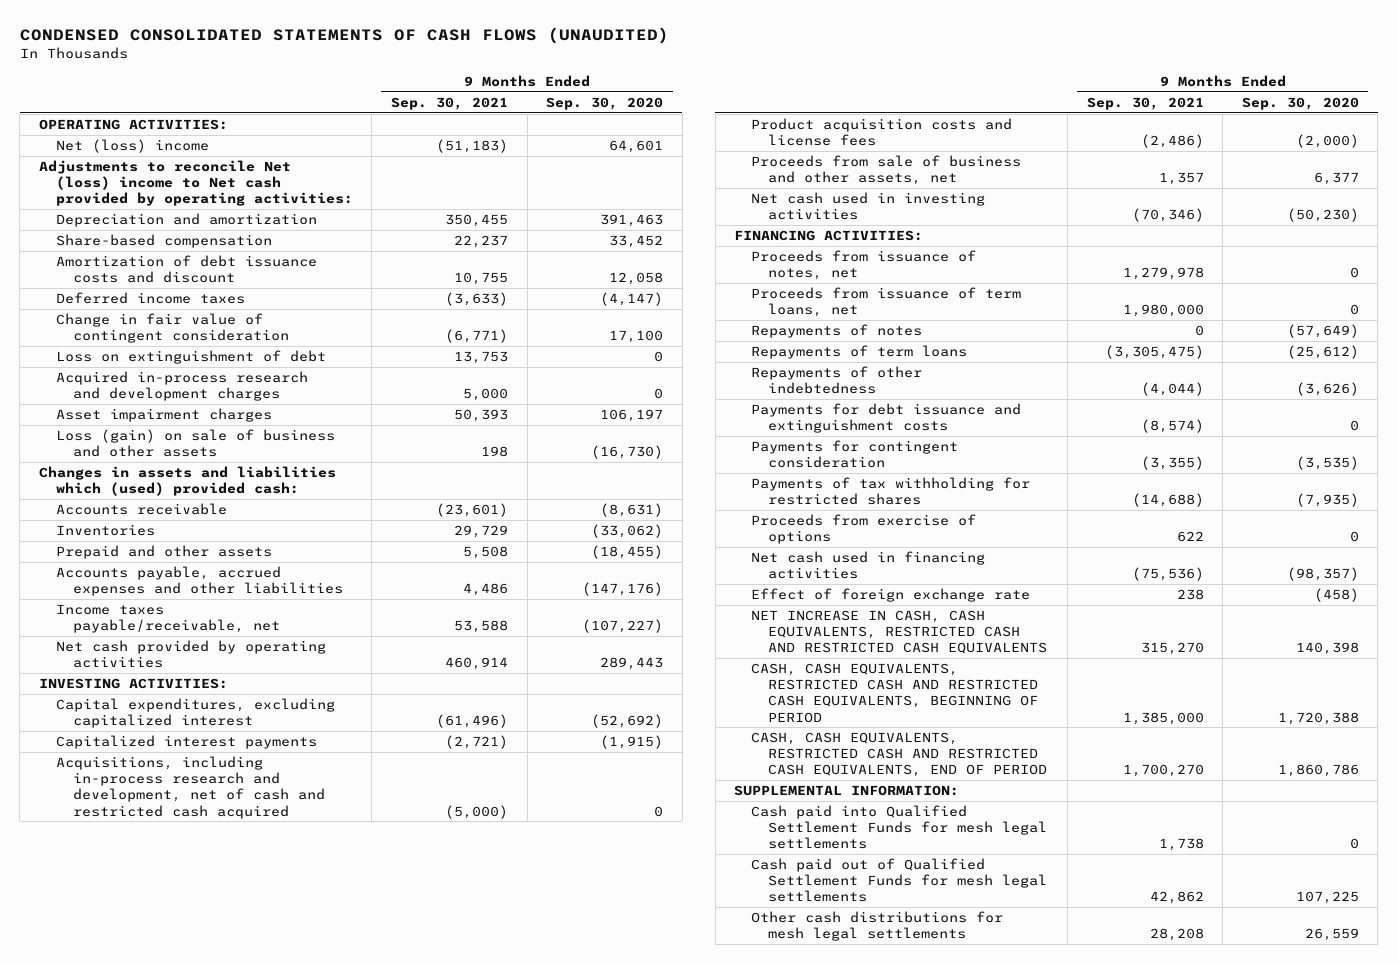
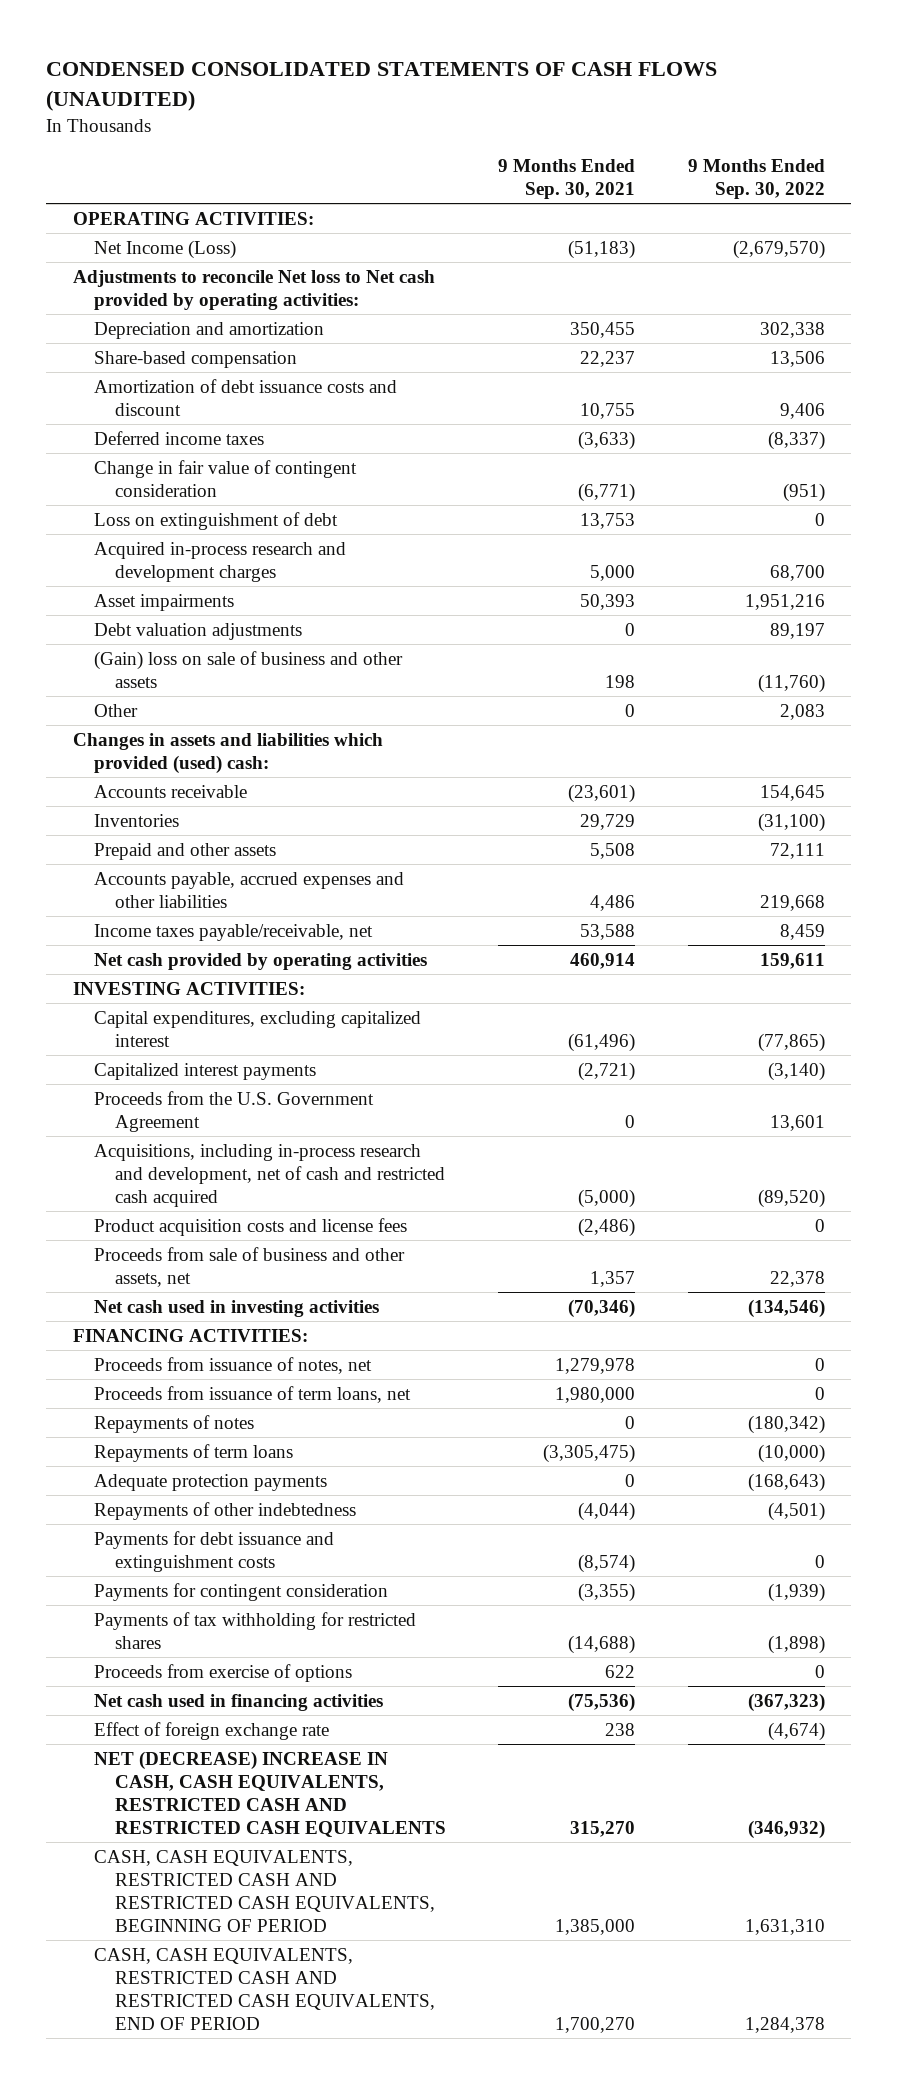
[546,96,664,110] Sep. 30, 2020 -> none
none -> [687,159,825,200] 9 Months Ended Sep. 30, 2022
[55,138,209,153] Net (loss) income -> [93,239,236,259] Net Income (Loss)
[38,159,353,207] Adjustments to reconcile Net (loss) income to Net cash provided by operating activities: -> [72,269,435,310] Adjustments to reconcile Net loss to Net cash provided by operating activities:
[55,407,272,422] Asset impairment charges -> [93,593,234,611] Asset impairments
none -> [93,622,302,640] Debt valuation adjustments
[55,428,335,458] Loss (gain) on sale of business and other assets -> [93,650,403,688] (Gain) loss on sale of business and other assets
none -> [93,703,138,717] Other
[38,465,336,497] Changes in assets and liabilities which (used) provided cash: -> [72,732,383,774] Changes in assets and liabilities which provided (used) cash:
none -> [93,1090,374,1132] Proceeds from the U.S. Government Agreement
none -> [93,1473,327,1491] Adequate protection payments
[751,609,1048,655] NET INCREASE IN CASH, CASH EQUIVALENTS, RESTRICTED CASH AND RESTRICTED CASH EQUIVALENTS -> [93,1750,446,1837] NET (DECREASE) INCREASE IN CASH, CASH EQUIVALENTS, RESTRICTED CASH AND RESTRICTED CASH EQUIVALENTS
[734,784,960,796] SUPPLEMENTAL INFORMATION: -> none
[751,804,1048,850] Cash paid into Qualified Settlement Funds for mesh legal settlements -> none
[751,857,1048,903] Cash paid out of Qualified Settlement Funds for mesh legal settlements -> none
[751,910,1004,942] Other cash distributions for mesh legal settlements -> none

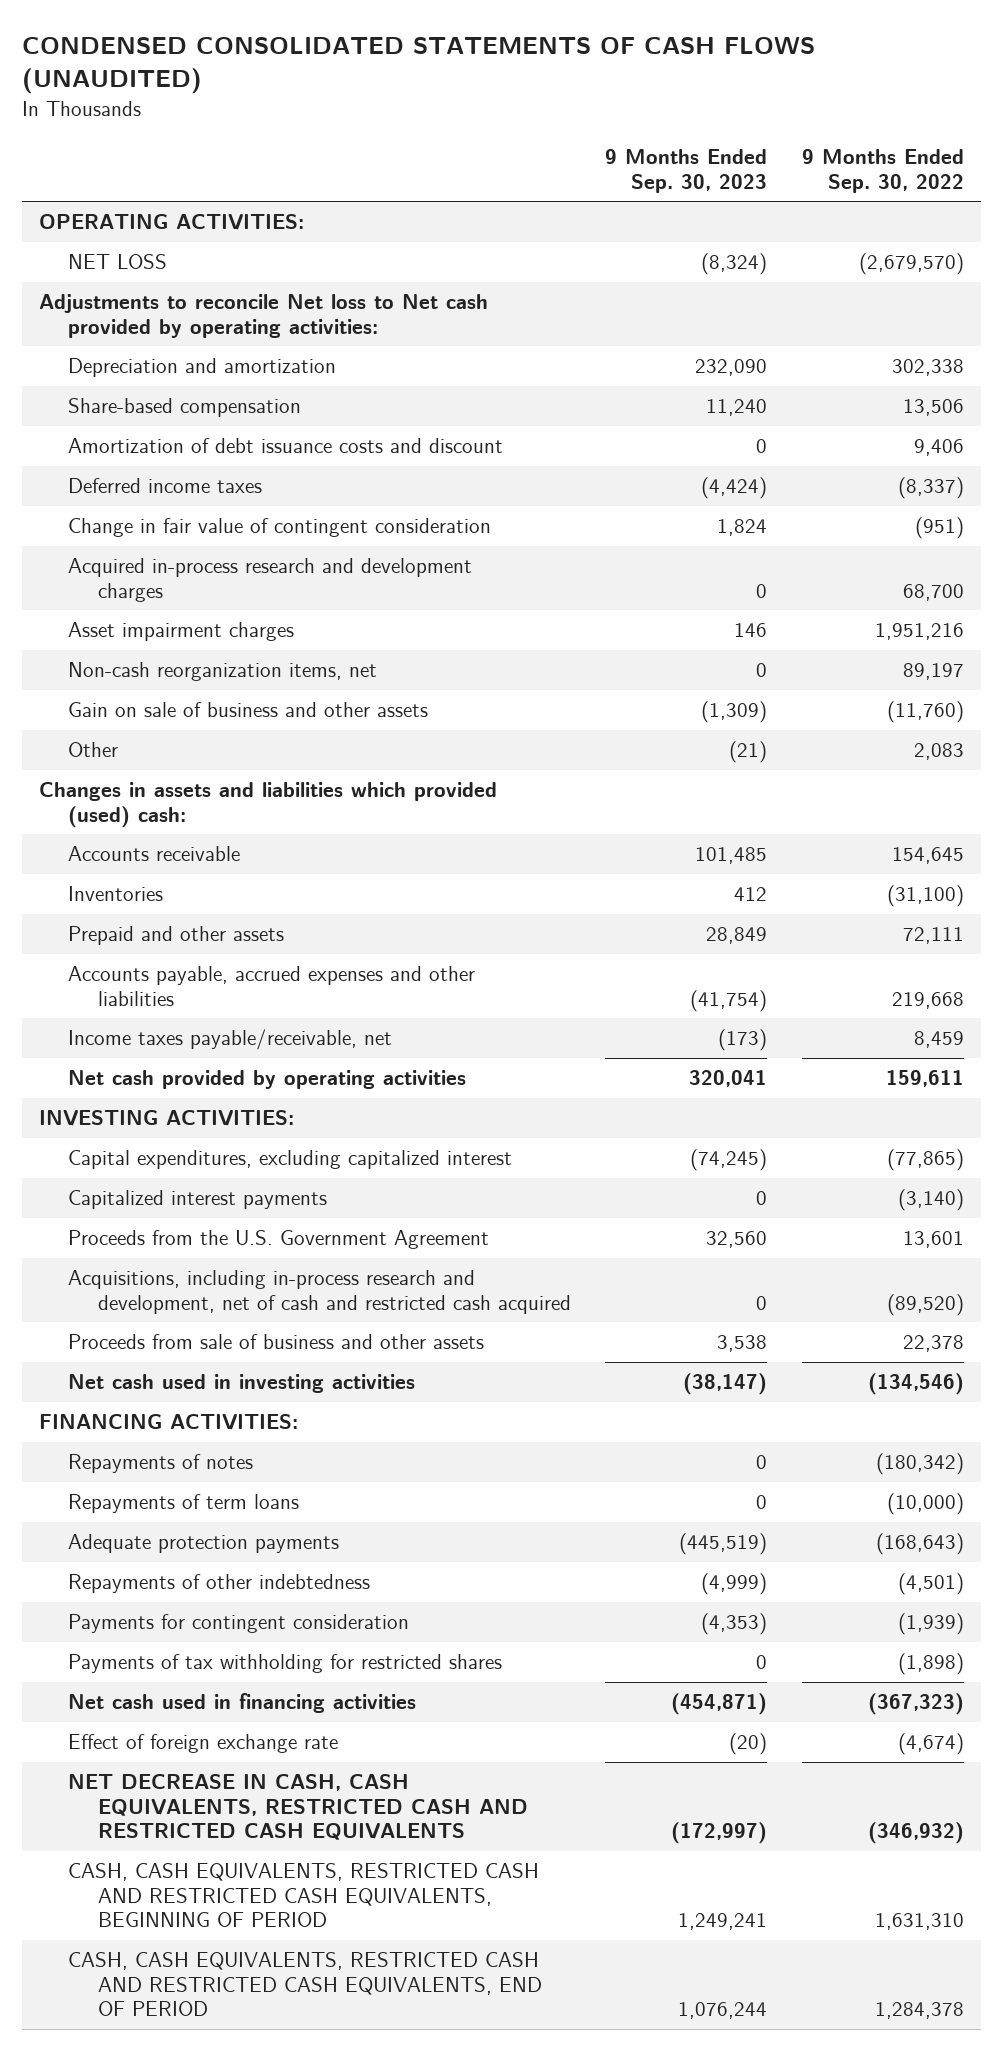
[498,159,636,200] 9 Months Ended Sep. 30, 2021 -> none
none -> [605,149,768,193] 9 Months Ended Sep. 30, 2023
[93,239,236,259] Net Income (Loss) -> [68,254,168,270] NET LOSS
[93,511,338,530] Loss on extinguishment of debt -> none
[93,593,234,611] Asset impairments -> [68,622,295,642] Asset impairment charges
[93,622,302,640] Debt valuation adjustments -> [68,662,378,682] Non-cash reorganization items, net
[93,650,403,688] (Gain) loss on sale of business and other assets -> [68,702,429,718] Gain on sale of business and other assets
[93,1217,407,1236] Product acquisition costs and license fees -> none
[93,1246,405,1287] Proceeds from sale of business and other assets, net -> [68,1334,485,1350] Proceeds from sale of business and other assets
[93,1356,372,1374] Proceeds from issuance of notes, net -> none
[93,1385,411,1403] Proceeds from issuance of term loans, net -> none
[93,1530,334,1572] Payments for debt issuance and extinguishment costs -> none
[93,1663,352,1682] Proceeds from exercise of options -> none
[93,1750,446,1837] NET (DECREASE) INCREASE IN CASH, CASH EQUIVALENTS, RESTRICTED CASH AND RESTRICTED CASH EQUIVALENTS -> [68,1774,528,1841] NET DECREASE IN CASH, CASH EQUIVALENTS, RESTRICTED CASH AND RESTRICTED CASH EQUIVALENTS

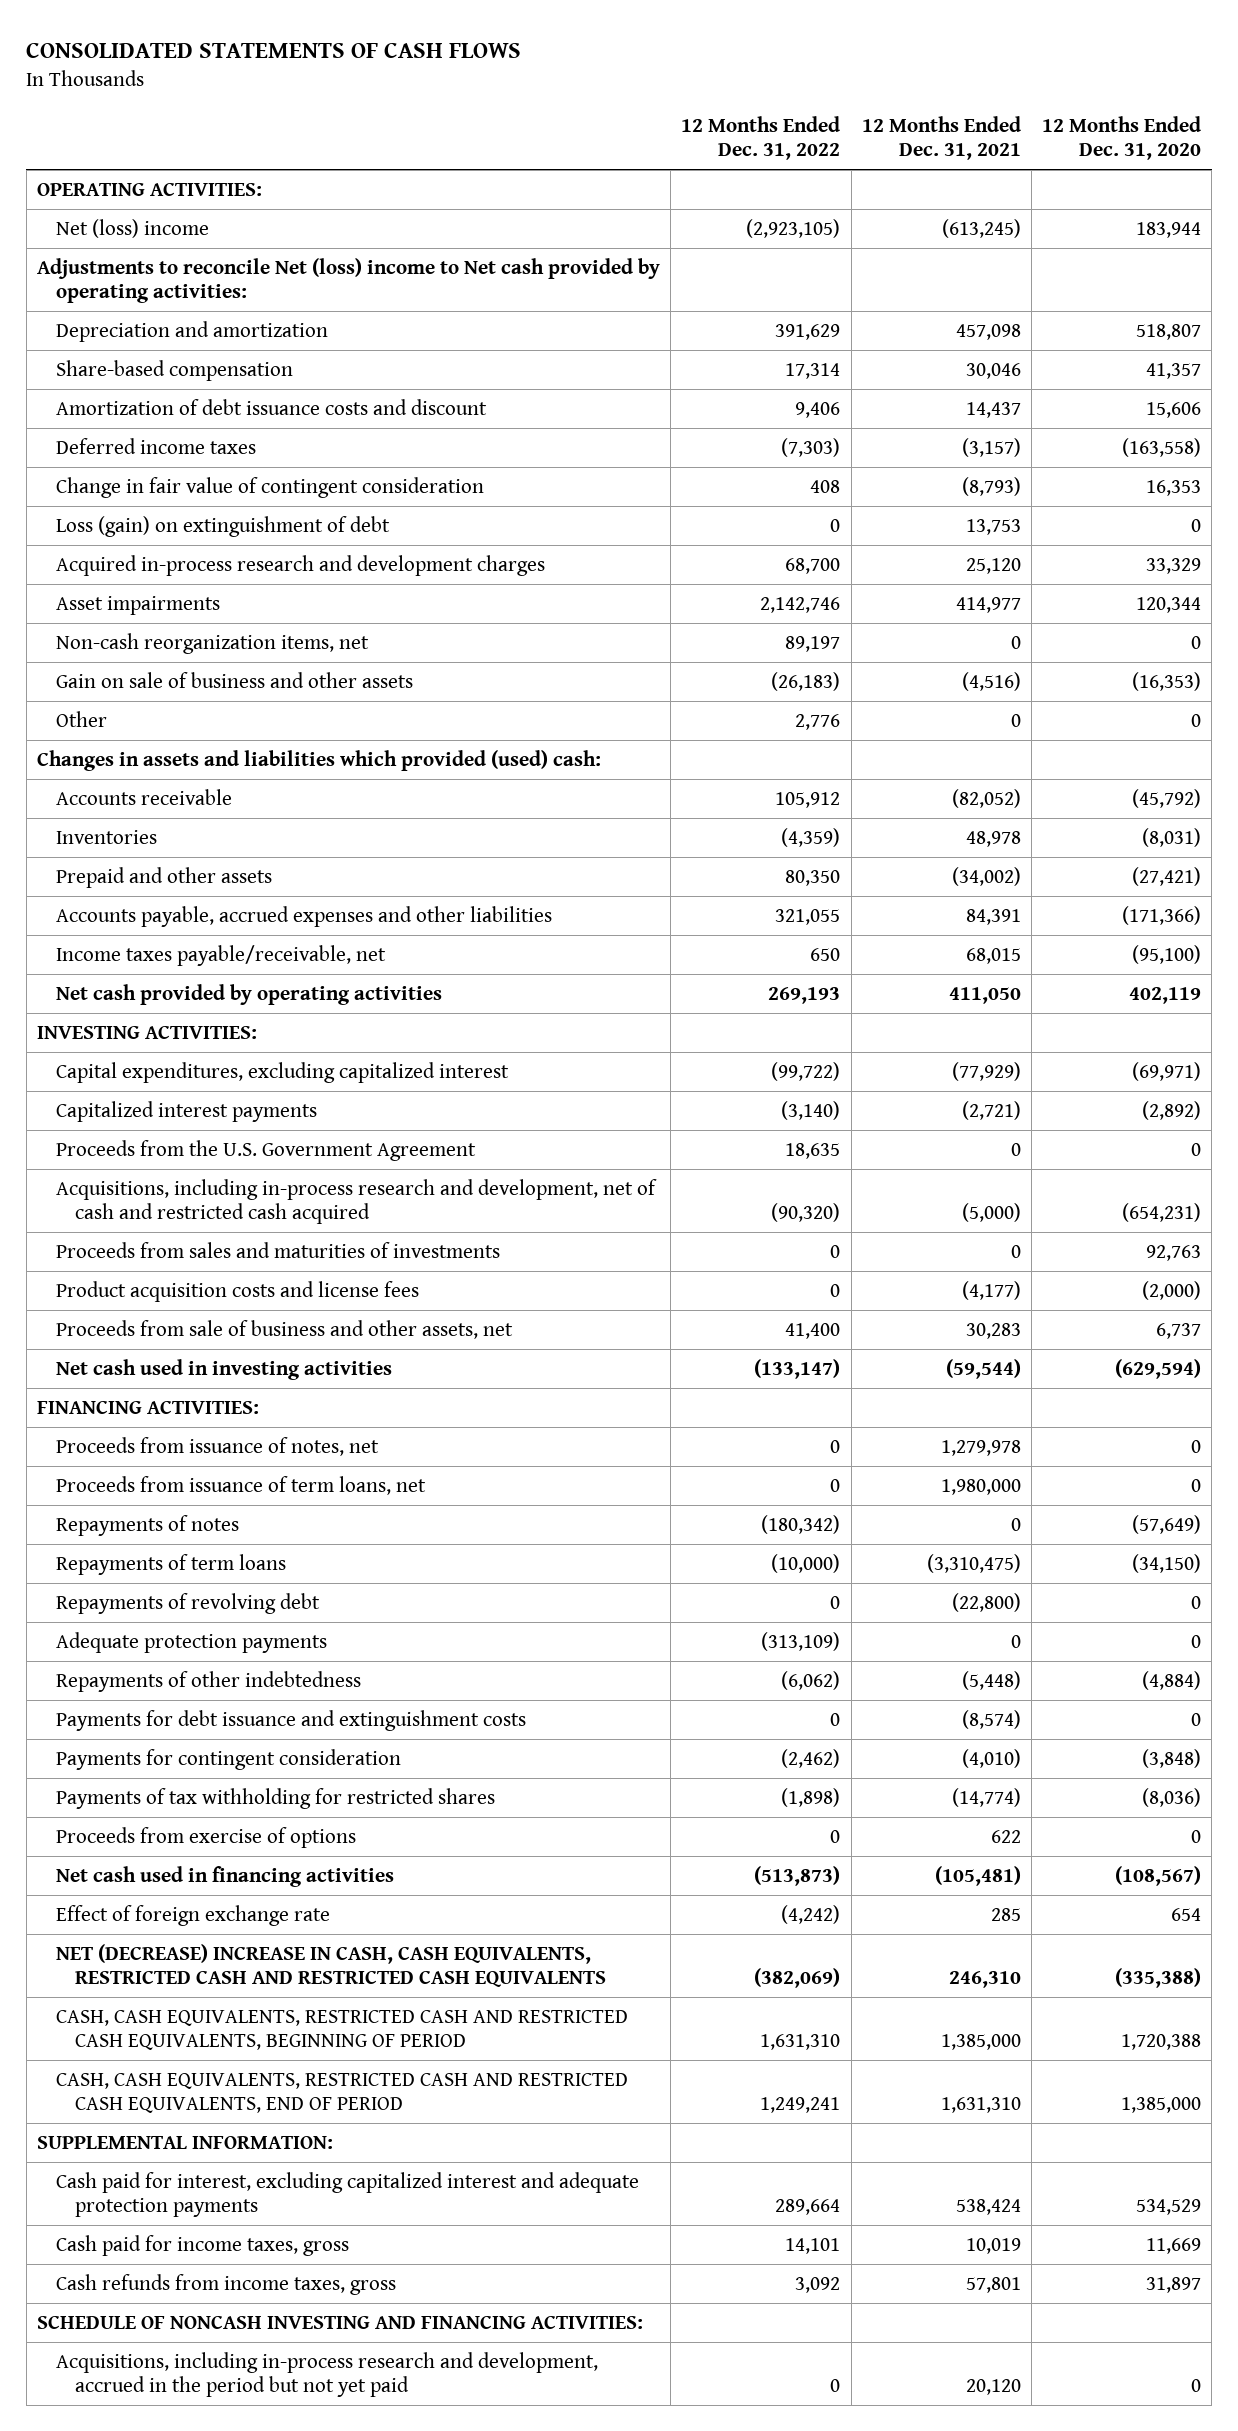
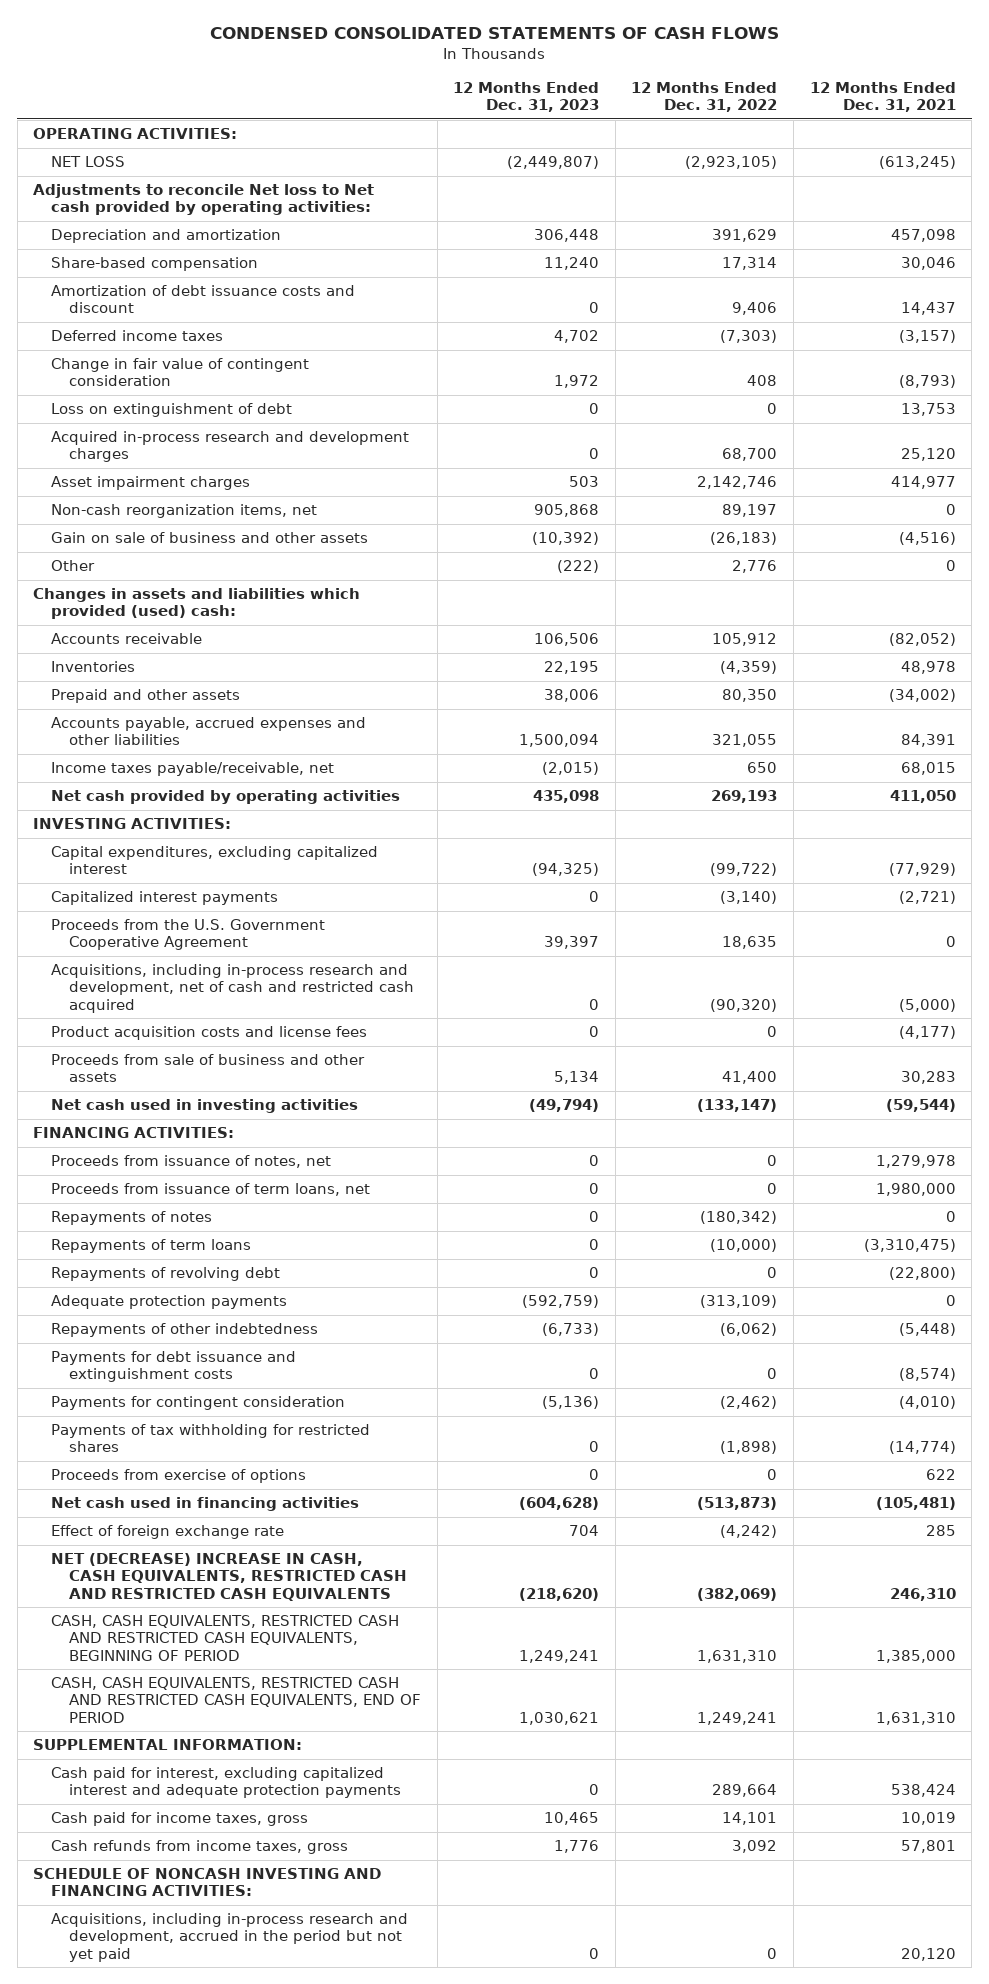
[26,43,522,59] CONSOLIDATED STATEMENTS OF CASH FLOWS -> [210,27,780,40] CONDENSED CONSOLIDATED STATEMENTS OF CASH FLOWS
[1042,116,1202,161] 12 Months Ended Dec. 31, 2020 -> none
none -> [453,81,600,112] 12 Months Ended Dec. 31, 2023
[56,218,210,238] Net (loss) income -> [51,156,126,168] NET LOSS
[37,257,661,303] Adjustments to reconcile Net (loss) income to Net cash provided by operating activities: -> [33,184,375,216] Adjustments to reconcile Net loss to Net cash provided by operating activities:
[56,515,391,537] Loss (gain) on extinguishment of debt -> [51,403,293,418] Loss on extinguishment of debt
[56,595,221,615] Asset impairments -> [51,476,251,491] Asset impairment charges
[56,1139,477,1161] Proceeds from the U.S. Government Agreement -> [51,919,326,951] Proceeds from the U.S. Government Cooperative Agreement
[56,1241,501,1258] Proceeds from sales and maturities of investments -> none
[56,1319,514,1339] Proceeds from sale of business and other assets, net -> [51,1054,366,1083] Proceeds from sale of business and other assets

